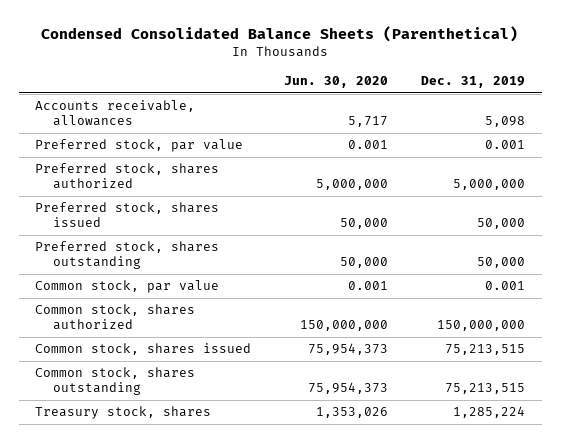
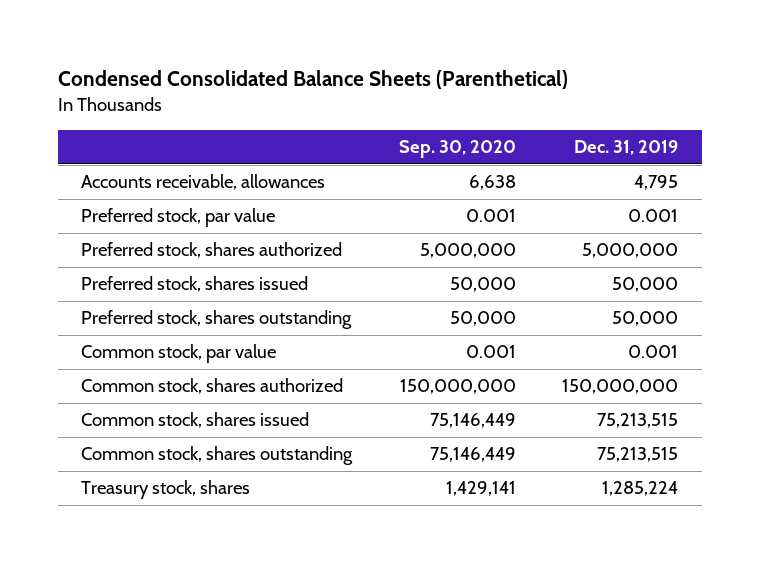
[284,76,389,89] Jun. 30, 2020 -> none
none -> [398,140,516,159] Sep. 30, 2020
[485,116,526,128] 5,098 -> [634,175,679,191] 4,795

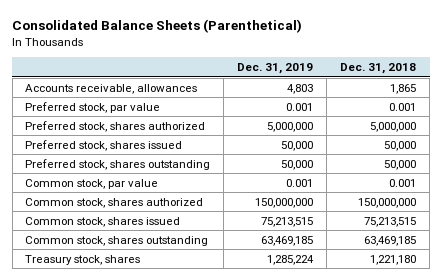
[57,70,568,90] Condensed Consolidated Balance Sheets (Parenthetical) -> [12,19,303,34] Consolidated Balance Sheets (Parenthetical)
[398,140,516,159] Sep. 30, 2020 -> none
none -> [340,63,417,75] Dec. 31, 2018
[634,175,679,191] 4,795 -> [287,83,314,94] 4,803
[597,447,679,463] 75,213,515 -> [261,235,314,246] 63,469,185

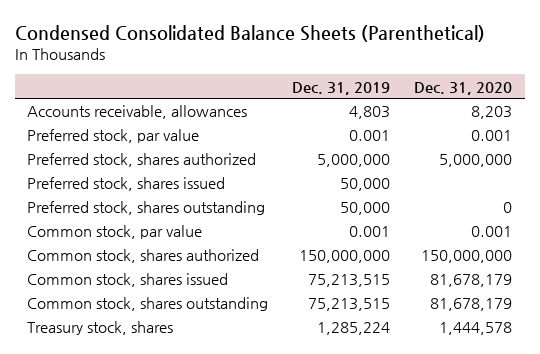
[12,19,303,34] Consolidated Balance Sheets (Parenthetical) -> [14,24,485,42] Condensed Consolidated Balance Sheets (Parenthetical)
[340,63,417,75] Dec. 31, 2018 -> none
none -> [414,81,513,95] Dec. 31, 2020
[261,235,314,246] 63,469,185 -> [308,298,391,312] 75,213,515

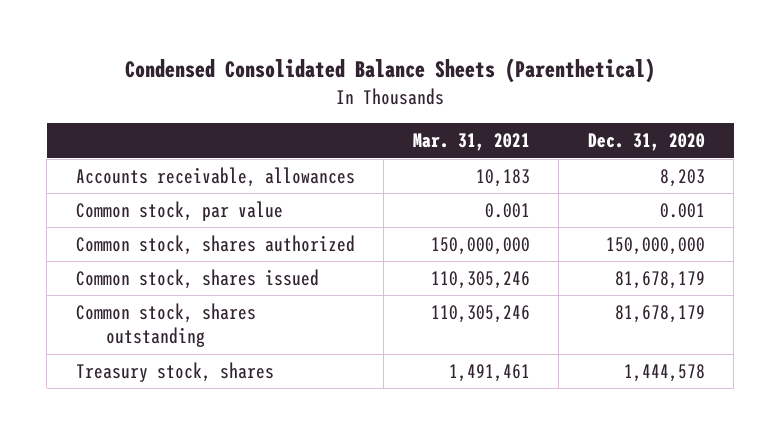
[292,81,391,95] Dec. 31, 2019 -> none
none -> [412,133,530,152] Mar. 31, 2021
[27,129,200,144] Preferred stock, par value -> none
[27,153,257,168] Preferred stock, shares authorized -> none
[27,177,226,192] Preferred stock, shares issued -> none
[27,201,266,216] Preferred stock, shares outstanding -> none

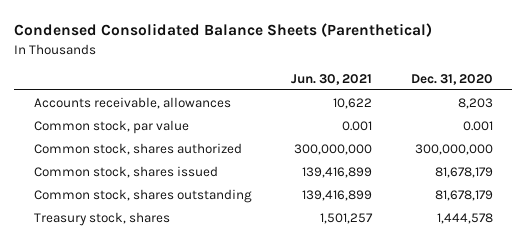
[412,133,530,152] Mar. 31, 2021 -> none
none -> [290,73,372,85] Jun. 30, 2021
[605,237,705,256] 150,000,000 -> [414,143,493,155] 300,000,000

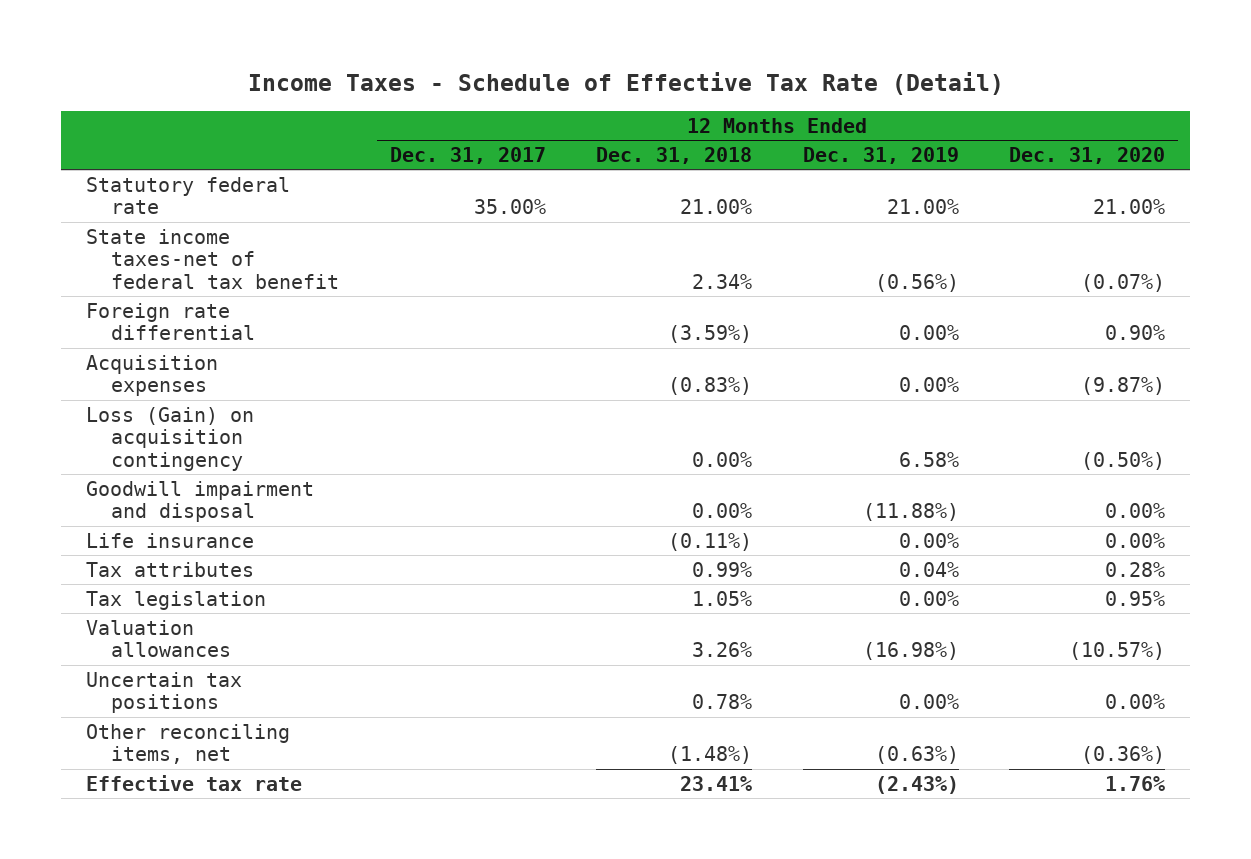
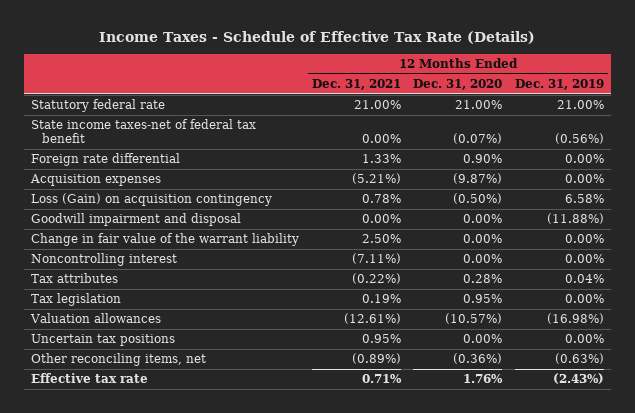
[247,72,1004,96] Income Taxes - Schedule of Effective Tax Rate (Detail) -> [99,31,536,45] Income Taxes - Schedule of Effective Tax Rate (Details)
[389,146,546,164] Dec. 31, 2017 -> none
[596,146,753,164] Dec. 31, 2018 -> none
none -> [311,79,401,91] Dec. 31, 2021
[86,532,255,548] Life insurance -> none
none -> [30,233,299,247] Change in fair value of the warrant liability
none -> [30,253,177,267] Noncontrolling interest

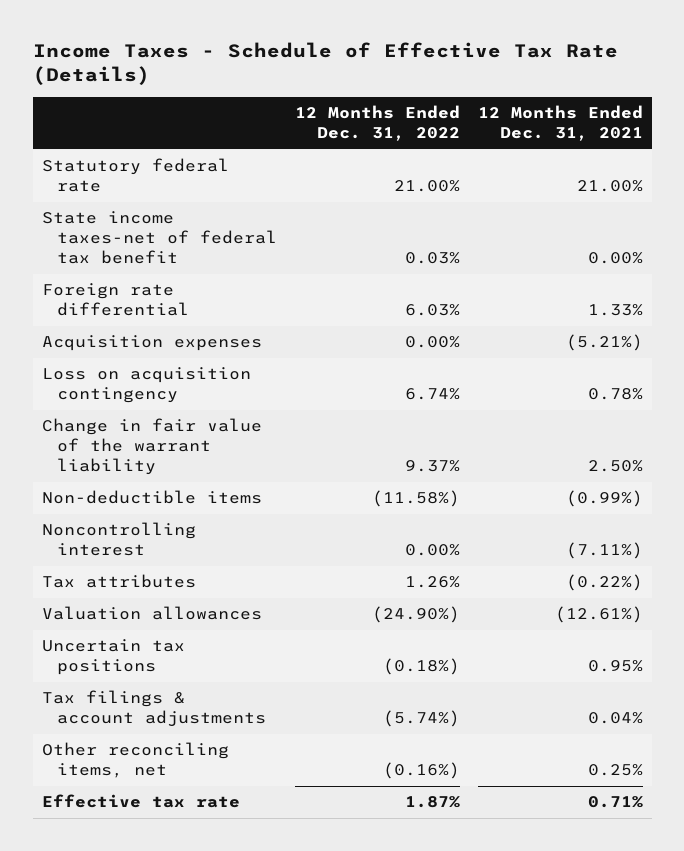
[413,79,503,91] Dec. 31, 2020 -> none
[515,79,605,91] Dec. 31, 2019 -> none
none -> [294,105,460,142] 12 Months Ended Dec. 31, 2022
[30,213,241,227] Goodwill impairment and disposal -> none
[30,193,272,207] Loss (Gain) on acquisition contingency -> [41,367,251,404] Loss on acquisition contingency
none -> [41,490,262,505] Non-deductible items
[30,293,121,307] Tax legislation -> none
none -> [41,690,266,728] Tax filings & account adjustments
[351,353,401,365] (0.89%) -> [587,764,643,777] 0.25%

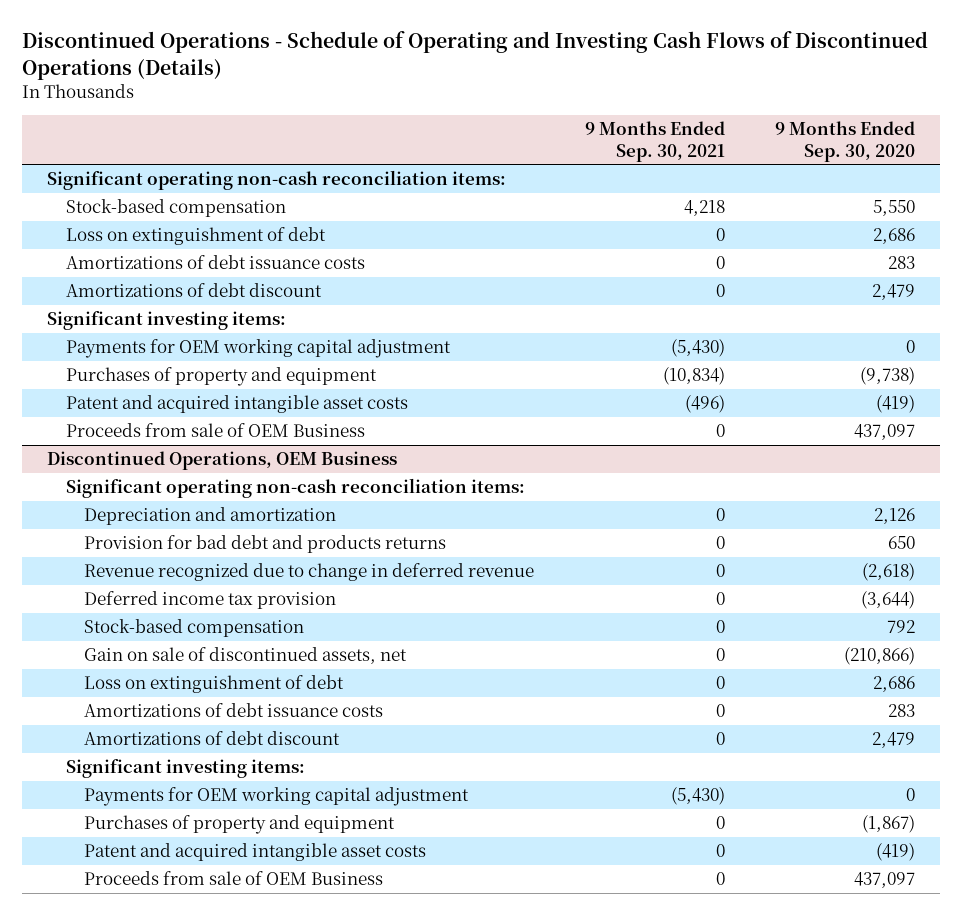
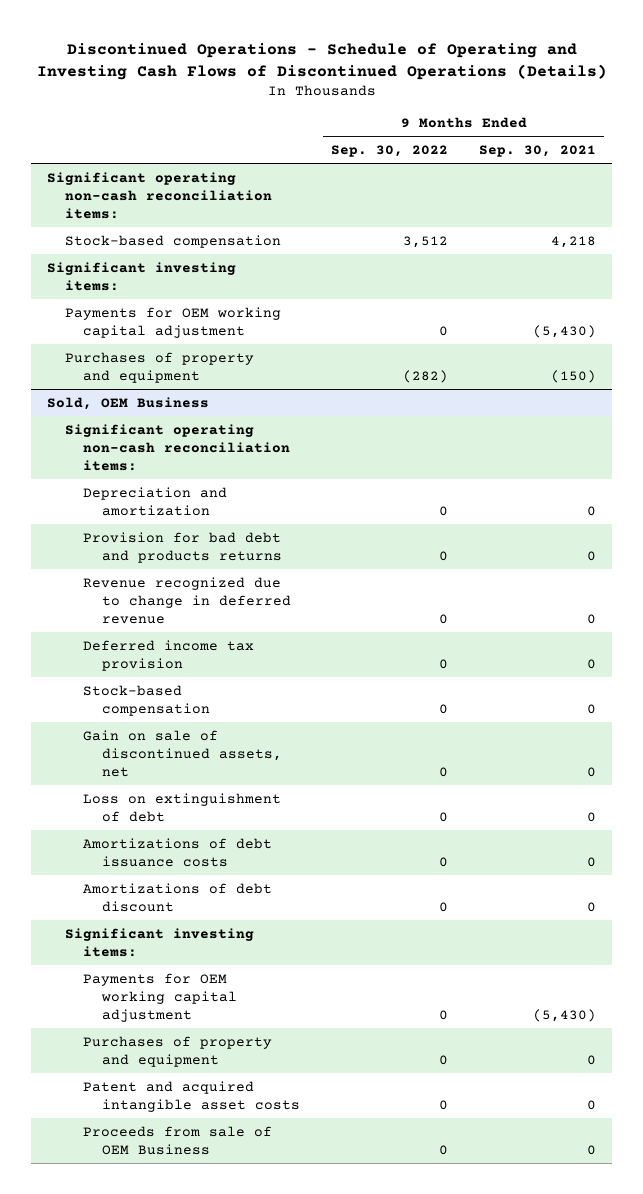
[774,121,915,162] 9 Months Ended Sep. 30, 2020 -> none
none -> [330,145,448,158] Sep. 30, 2022
[65,227,326,246] Loss on extinguishment of debt -> none
[65,255,365,270] Amortizations of debt issuance costs -> none
[65,283,322,298] Amortizations of debt discount -> none
[65,395,408,414] Patent and acquired intangible asset costs -> none
[65,423,365,438] Proceeds from sale of OEM Business -> none
[46,451,397,471] Discontinued Operations, OEM Business -> none
[662,367,725,386] (10,834) -> [551,369,597,383] (150)
none -> [47,396,210,410] Sold, OEM Business

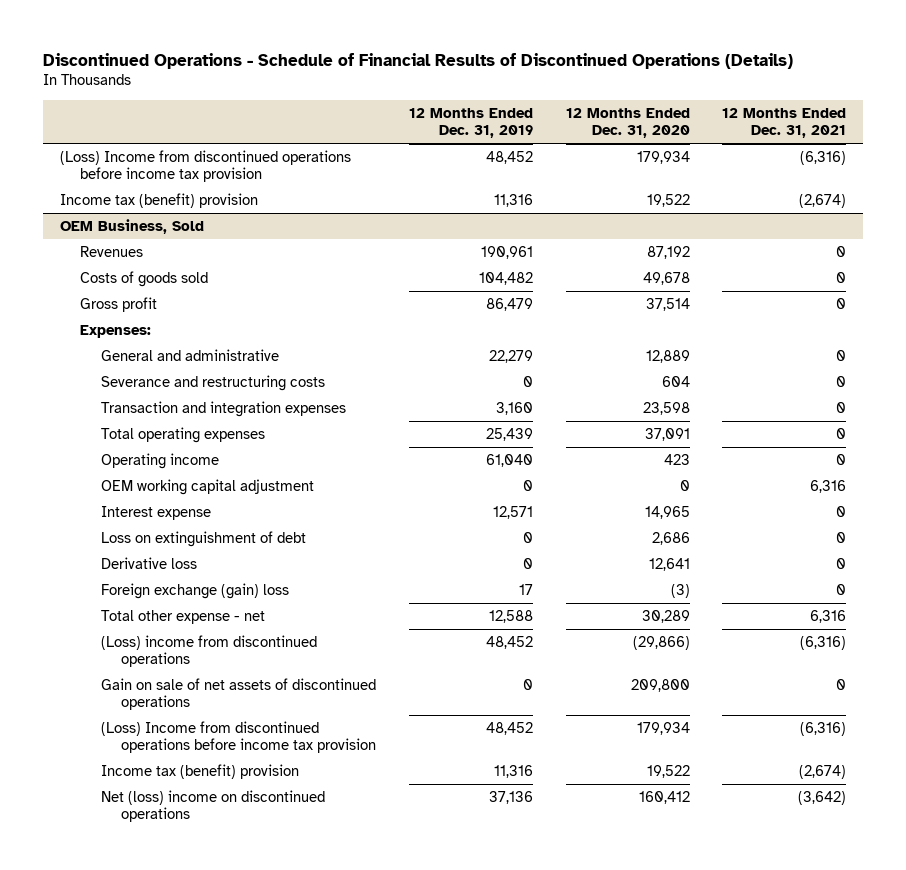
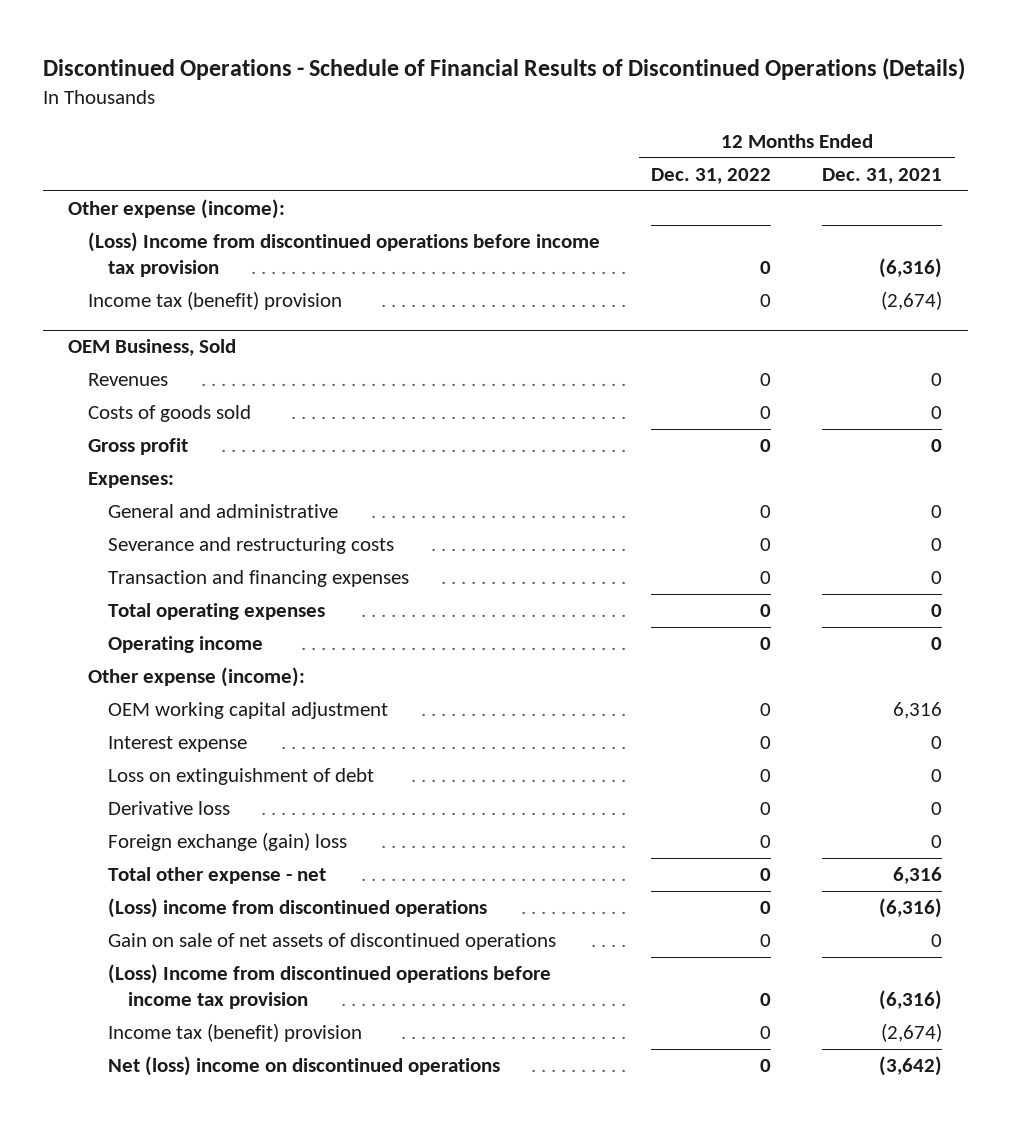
[408,107,533,139] 12 Months Ended Dec. 31, 2019 -> none
[565,107,690,139] 12 Months Ended Dec. 31, 2020 -> none
none -> [651,168,772,185] Dec. 31, 2022
none -> [68,199,286,220] Other expense (income):
[100,400,346,417] Transaction and integration expenses -> [108,570,410,588] Transaction and financing expenses
none -> [88,667,306,688] Other expense (income):

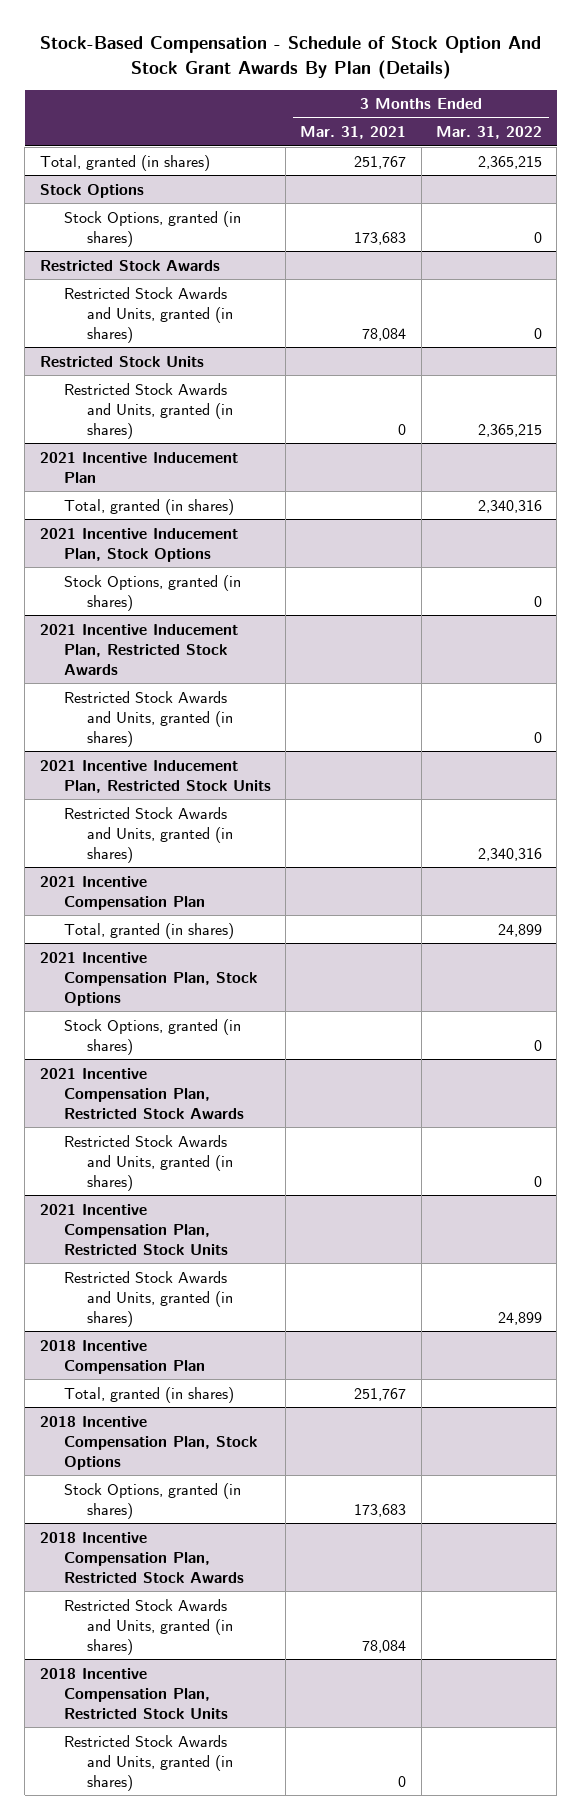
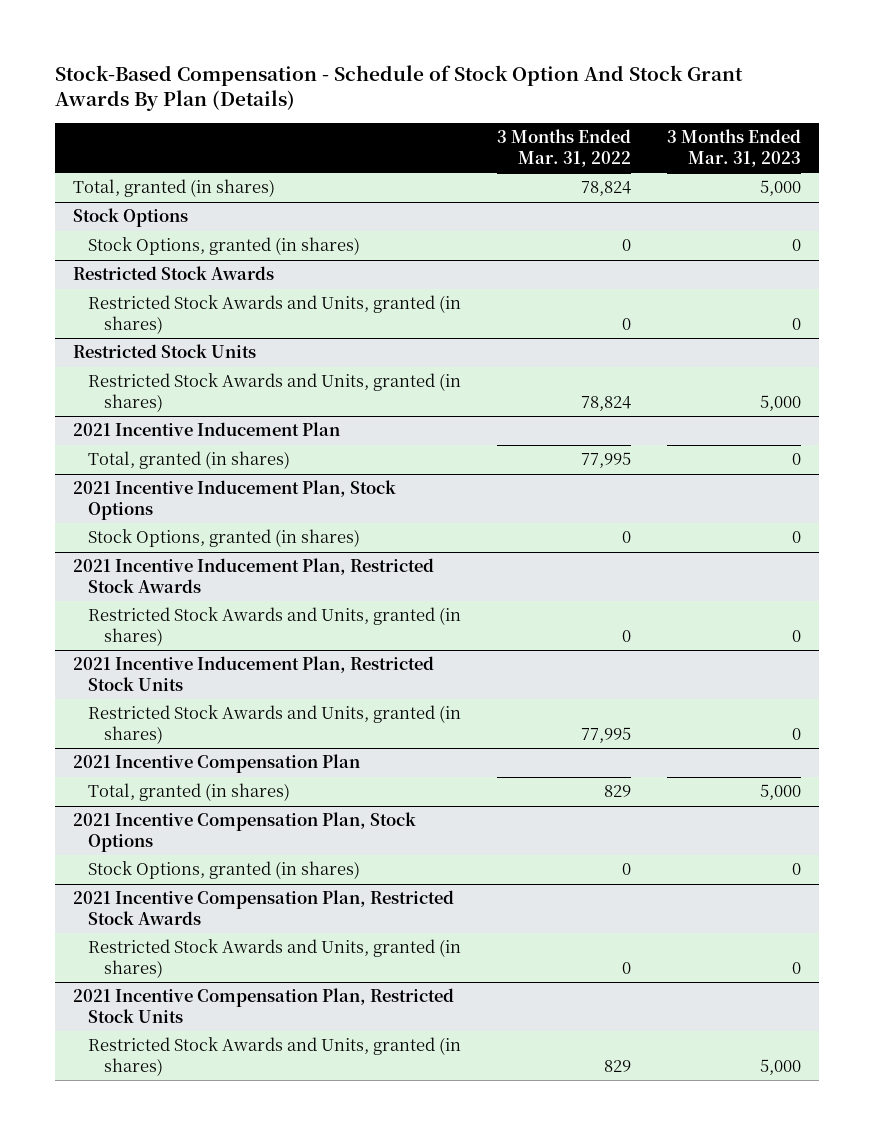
[300,126,407,140] Mar. 31, 2021 -> none
none -> [666,129,801,167] 3 Months Ended Mar. 31, 2023
[477,155,542,169] 2,365,215 -> [581,181,632,197] 78,824
[477,423,542,437] 2,365,215 -> [581,395,632,411] 78,824
[477,499,542,513] 2,340,316 -> [581,452,632,469] 77,995
[477,847,542,861] 2,340,316 -> [581,726,632,743] 77,995
[497,923,542,937] 24,899 -> [604,785,632,798] 829
[39,1339,205,1374] 2018 Incentive Compensation Plan -> none
[63,1386,234,1403] Total, granted (in shares) -> none
[39,1415,257,1470] 2018 Incentive Compensation Plan, Stock Options -> none
[63,1482,241,1519] Stock Options, granted (in shares) -> none
[39,1531,244,1583] 2018 Incentive Compensation Plan, Restricted Stock Awards -> none
[63,1598,234,1655] Restricted Stock Awards and Units, granted (in shares) -> none
[39,1667,228,1719] 2018 Incentive Compensation Plan, Restricted Stock Units -> none
[63,1734,234,1791] Restricted Stock Awards and Units, granted (in shares) -> none
[497,1311,542,1325] 24,899 -> [604,1059,632,1072] 829

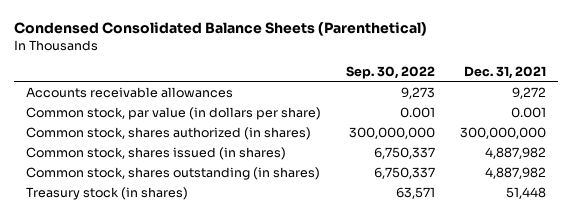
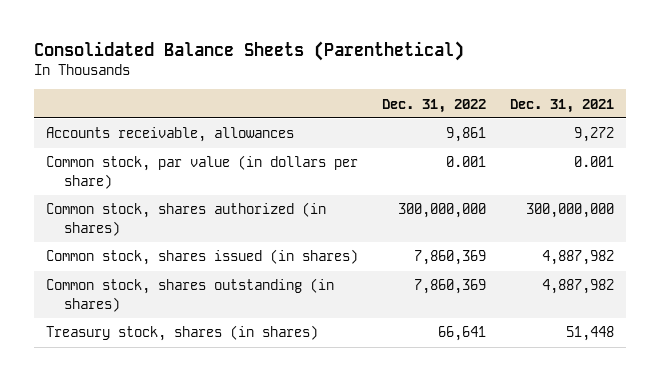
[13,21,427,36] Condensed Consolidated Balance Sheets (Parenthetical) -> [33,40,464,61] Consolidated Balance Sheets (Parenthetical)
[346,66,436,80] Sep. 30, 2022 -> none
none -> [381,98,486,113] Dec. 31, 2022
[26,87,234,99] Accounts receivable allowances -> [45,127,294,143] Accounts receivable, allowances
[26,187,189,201] Treasury stock (in shares) -> [45,325,318,342] Treasury stock, shares (in shares)

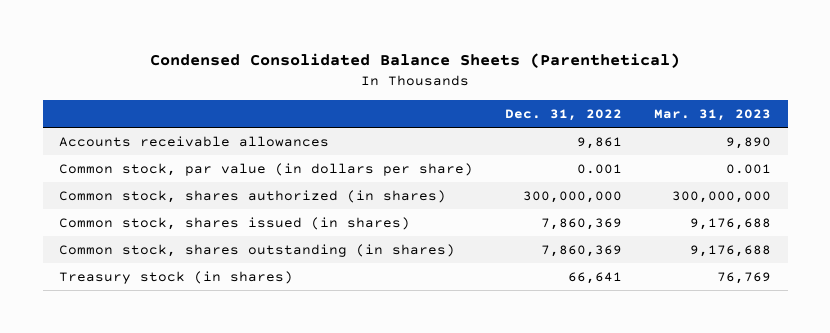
[33,40,464,61] Consolidated Balance Sheets (Parenthetical) -> [150,53,681,69] Condensed Consolidated Balance Sheets (Parenthetical)
[509,98,614,113] Dec. 31, 2021 -> none
none -> [654,108,772,121] Mar. 31, 2023
[45,127,294,143] Accounts receivable, allowances -> [58,135,329,147] Accounts receivable allowances
[45,325,318,342] Treasury stock, shares (in shares) -> [58,270,293,284] Treasury stock (in shares)

